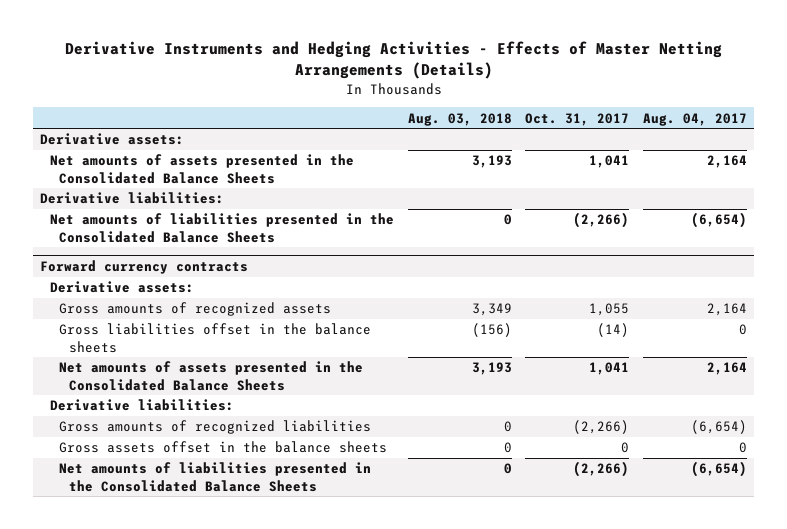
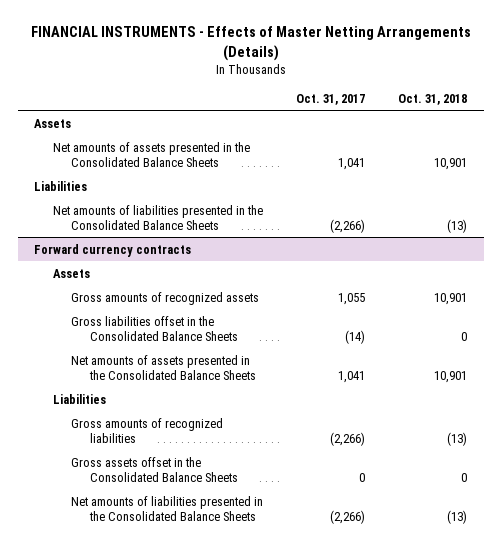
[64,40,722,80] Derivative Instruments and Hedging Activities - Effects of Master Netting Arrangements (Details) -> [30,26,471,61] FINANCIAL INSTRUMENTS - Effects of Master Netting Arrangements (Details)
[407,112,512,126] Aug. 03, 2018 -> none
[643,112,748,126] Aug. 04, 2017 -> none
none -> [398,93,468,105] Oct. 31, 2018
[39,133,184,146] Derivative assets: -> [34,118,72,128] Assets
[39,192,224,205] Derivative liabilities: -> [34,180,88,191] Liabilities
[49,281,194,294] Derivative assets: -> [52,268,90,278] Assets
[59,323,372,353] Gross liabilities offset in the balance sheets -> [71,315,238,341] Gross liabilities offset in the Consolidated Balance Sheets
[49,399,234,412] Derivative liabilities: -> [52,393,106,404] Liabilities
[59,441,388,454] Gross assets offset in the balance sheets -> [71,456,238,482] Gross assets offset in the Consolidated Balance Sheets

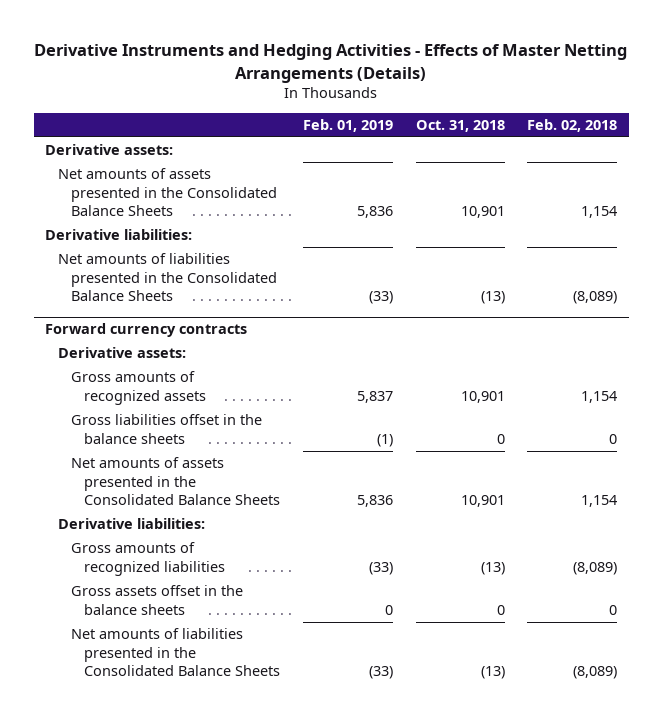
[30,26,471,61] FINANCIAL INSTRUMENTS - Effects of Master Netting Arrangements (Details) -> [34,44,628,83] Derivative Instruments and Hedging Activities - Effects of Master Netting Arrangements (Details)
[296,93,366,105] Oct. 31, 2017 -> none
none -> [303,119,394,133] Feb. 01, 2019
none -> [527,119,618,133] Feb. 02, 2018
[34,118,72,128] Assets -> [44,144,173,156] Derivative assets:
[34,180,88,191] Liabilities -> [44,229,192,241] Derivative liabilities:
[52,268,90,278] Assets -> [58,347,187,359] Derivative assets:
[71,315,238,341] Gross liabilities offset in the Consolidated Balance Sheets -> [71,414,263,444] Gross liabilities offset in the balance sheets
[52,393,106,404] Liabilities -> [58,518,206,530] Derivative liabilities:
[71,456,238,482] Gross assets offset in the Consolidated Balance Sheets -> [71,585,244,615] Gross assets offset in the balance sheets

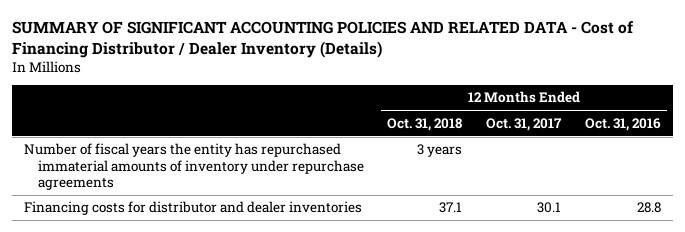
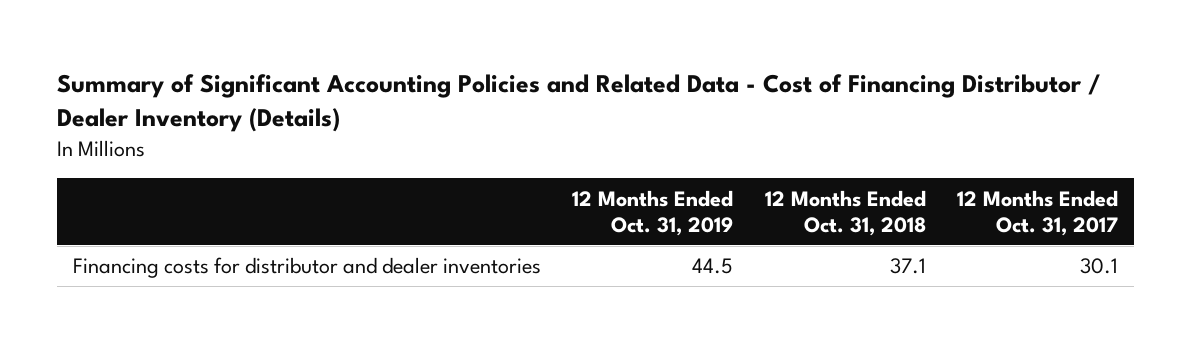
[12,20,635,58] SUMMARY OF SIGNIFICANT ACCOUNTING POLICIES AND RELATED DATA - Cost of Financing Distributor / Dealer Inventory (Details) -> [57,73,1102,133] Summary of Significant Accounting Policies and Related Data - Cost of Financing Distributor / Dealer Inventory (Details)
[584,117,661,131] Oct. 31, 2016 -> none
none -> [572,189,734,236] 12 Months Ended Oct. 31, 2019
[23,143,364,190] Number of fiscal years the entity has repurchased immaterial amounts of inventory under repurchase agreements -> none

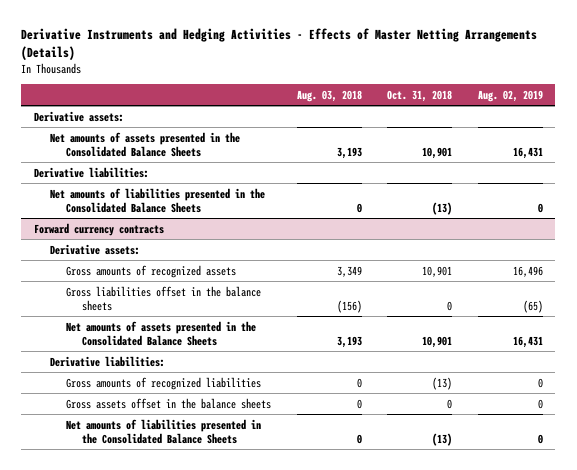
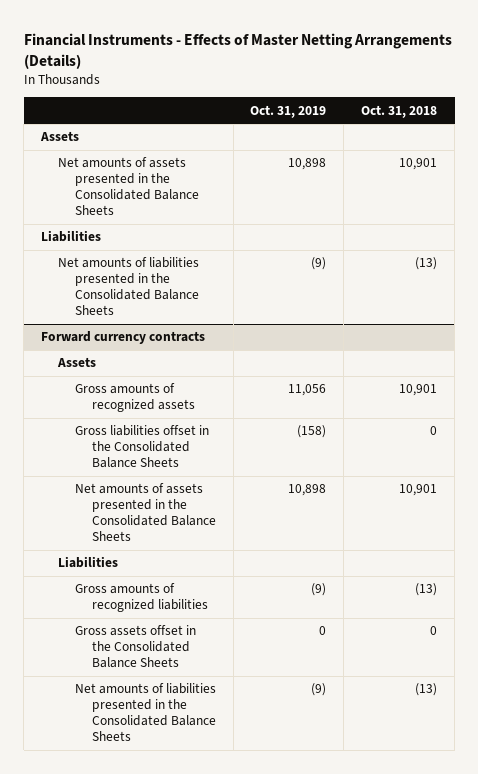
[21,28,538,61] Derivative Instruments and Hedging Activities - Effects of Master Netting Arrangements (Details) -> [23,32,452,69] Financial Instruments - Effects of Master Netting Arrangements (Details)
[296,89,362,102] Aug. 03, 2018 -> none
[477,89,543,102] Aug. 02, 2019 -> none
none -> [250,104,327,118] Oct. 31, 2019
[34,110,125,122] Derivative assets: -> [39,131,79,142] Assets
[34,166,150,178] Derivative liabilities: -> [40,230,101,243] Liabilities
[50,243,141,255] Derivative assets: -> [56,357,96,368] Assets
[66,285,262,311] Gross liabilities offset in the balance sheets -> [74,425,209,469] Gross liabilities offset in the Consolidated Balance Sheets
[50,355,166,367] Derivative liabilities: -> [57,556,118,569] Liabilities
[66,397,272,409] Gross assets offset in the balance sheets -> [74,625,196,669] Gross assets offset in the Consolidated Balance Sheets

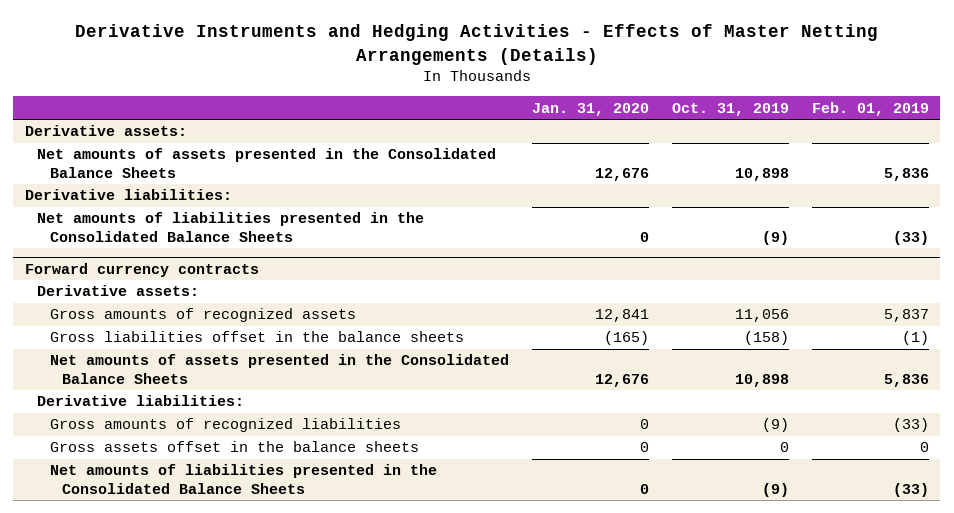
[23,32,452,69] Financial Instruments - Effects of Master Netting Arrangements (Details) -> [74,23,878,65] Derivative Instruments and Hedging Activities - Effects of Master Netting Arrangements (Details)
[361,104,438,118] Oct. 31, 2018 -> none
none -> [531,102,649,116] Jan. 31, 2020
none -> [811,101,929,116] Feb. 01, 2019
[39,131,79,142] Assets -> [24,125,187,137] Derivative assets:
[40,230,101,243] Liabilities -> [24,189,232,201] Derivative liabilities:
[56,357,96,368] Assets -> [37,285,200,297] Derivative assets:
[74,425,209,469] Gross liabilities offset in the Consolidated Balance Sheets -> [49,331,464,343] Gross liabilities offset in the balance sheets
[57,556,118,569] Liabilities -> [37,395,245,407] Derivative liabilities:
[74,625,196,669] Gross assets offset in the Consolidated Balance Sheets -> [49,441,419,453] Gross assets offset in the balance sheets

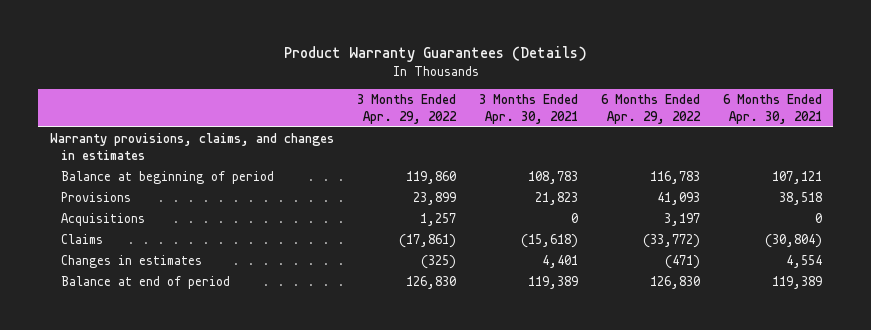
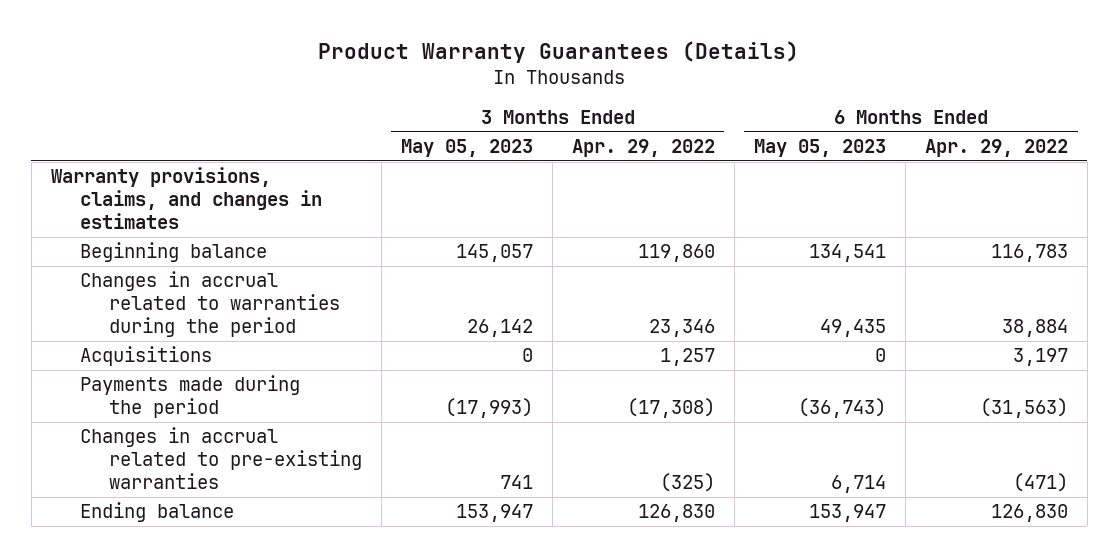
[478,93,578,124] 3 Months Ended Apr. 30, 2021 -> none
[722,93,822,124] 6 Months Ended Apr. 30, 2021 -> none
none -> [400,138,533,157] May 05, 2023
none -> [753,138,886,157] May 05, 2023
[61,191,132,202] Provisions -> none
[61,170,275,184] Balance at beginning of period -> [79,242,267,263] Beginning balance
none -> [79,271,340,338] Changes in accrual related to warranties during the period
[61,233,104,244] Claims -> none
none -> [79,375,300,419] Payments made during the period
[61,254,203,268] Changes in estimates -> [79,427,362,490] Changes in accrual related to pre-existing warranties
[61,275,231,289] Balance at end of period -> [79,502,234,523] Ending balance

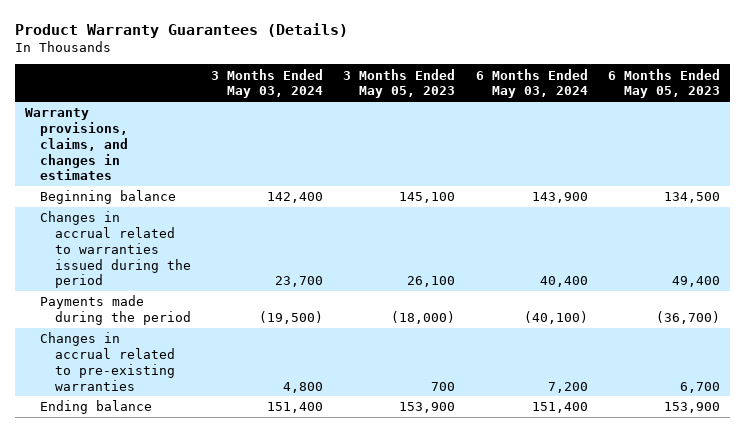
[571,138,715,157] Apr. 29, 2022 -> none
[924,138,1068,157] Apr. 29, 2022 -> none
none -> [211,68,324,99] 3 Months Ended May 03, 2024
none -> [475,68,588,99] 6 Months Ended May 03, 2024
[79,346,212,367] Acquisitions -> none
[455,244,533,263] 145,057 -> [399,192,456,204] 145,100
[808,244,886,263] 134,541 -> [663,192,720,204] 134,500
[79,271,340,338] Changes in accrual related to warranties during the period -> [39,211,191,289] Changes in accrual related to warranties issued during the period
[466,319,533,338] 26,142 -> [407,276,456,288] 26,100
[819,319,886,338] 49,435 -> [671,276,720,288] 49,400
[444,398,533,419] (17,993) -> [391,310,456,324] (18,000)
[797,398,886,419] (36,743) -> [655,310,720,324] (36,700)
[499,475,533,490] 741 -> [431,381,456,391] 700
[830,475,886,494] 6,714 -> [679,381,720,393] 6,700
[455,504,533,523] 153,947 -> [399,402,456,414] 153,900
[808,504,886,523] 153,947 -> [663,402,720,414] 153,900

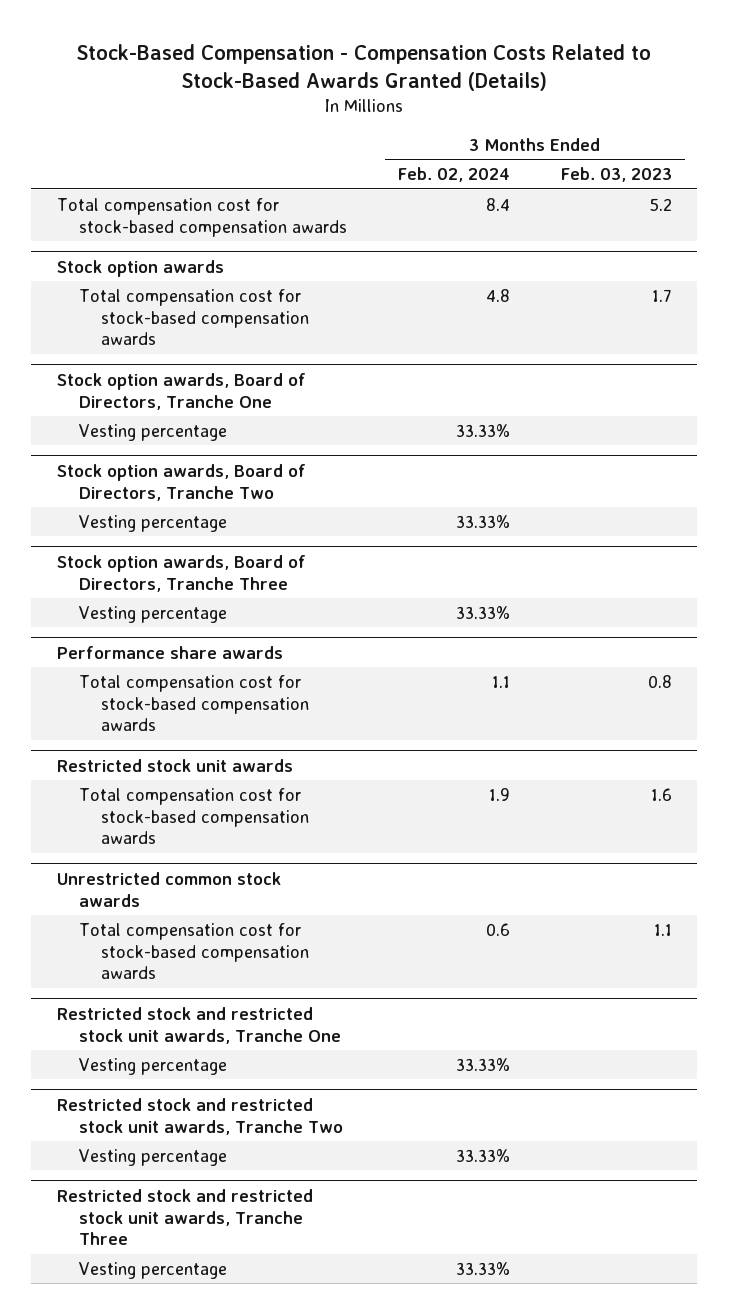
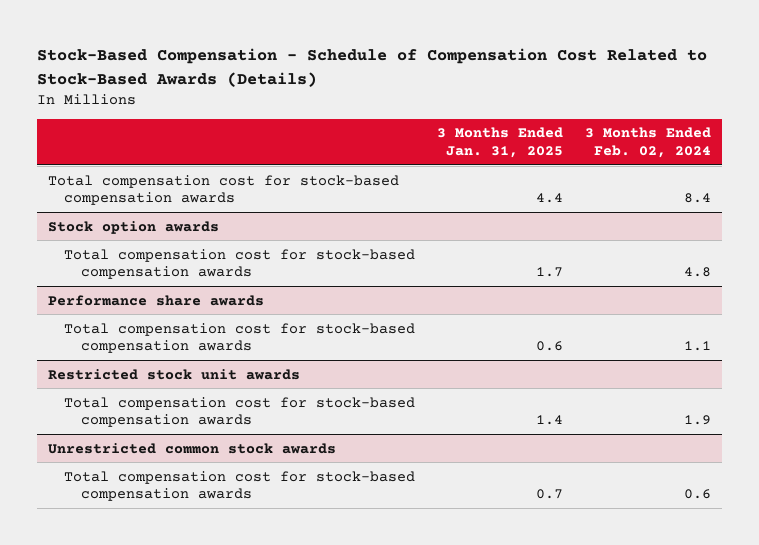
[76,43,652,91] Stock-Based Compensation - Compensation Costs Related to Stock-Based Awards Granted (Details) -> [37,48,708,87] Stock-Based Compensation - Schedule of Compensation Cost Related to Stock-Based Awards (Details)
[560,167,672,183] Feb. 03, 2023 -> none
none -> [437,127,564,158] 3 Months Ended Jan. 31, 2025
[56,372,306,410] Stock option awards, Board of Directors, Tranche One -> none
[78,423,227,441] Vesting percentage -> none
[56,463,306,501] Stock option awards, Board of Directors, Tranche Two -> none
[78,514,227,532] Vesting percentage -> none
[56,554,306,592] Stock option awards, Board of Directors, Tranche Three -> none
[78,605,227,623] Vesting percentage -> none
[56,1006,341,1044] Restricted stock and restricted stock unit awards, Tranche One -> none
[78,1057,227,1075] Vesting percentage -> none
[56,1097,343,1135] Restricted stock and restricted stock unit awards, Tranche Two -> none
[78,1148,227,1166] Vesting percentage -> none
[56,1188,313,1246] Restricted stock and restricted stock unit awards, Tranche Three -> none
[78,1261,227,1279] Vesting percentage -> none

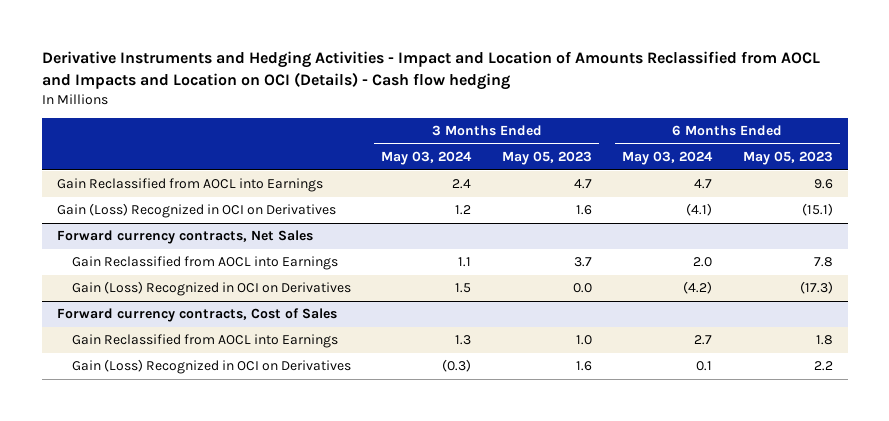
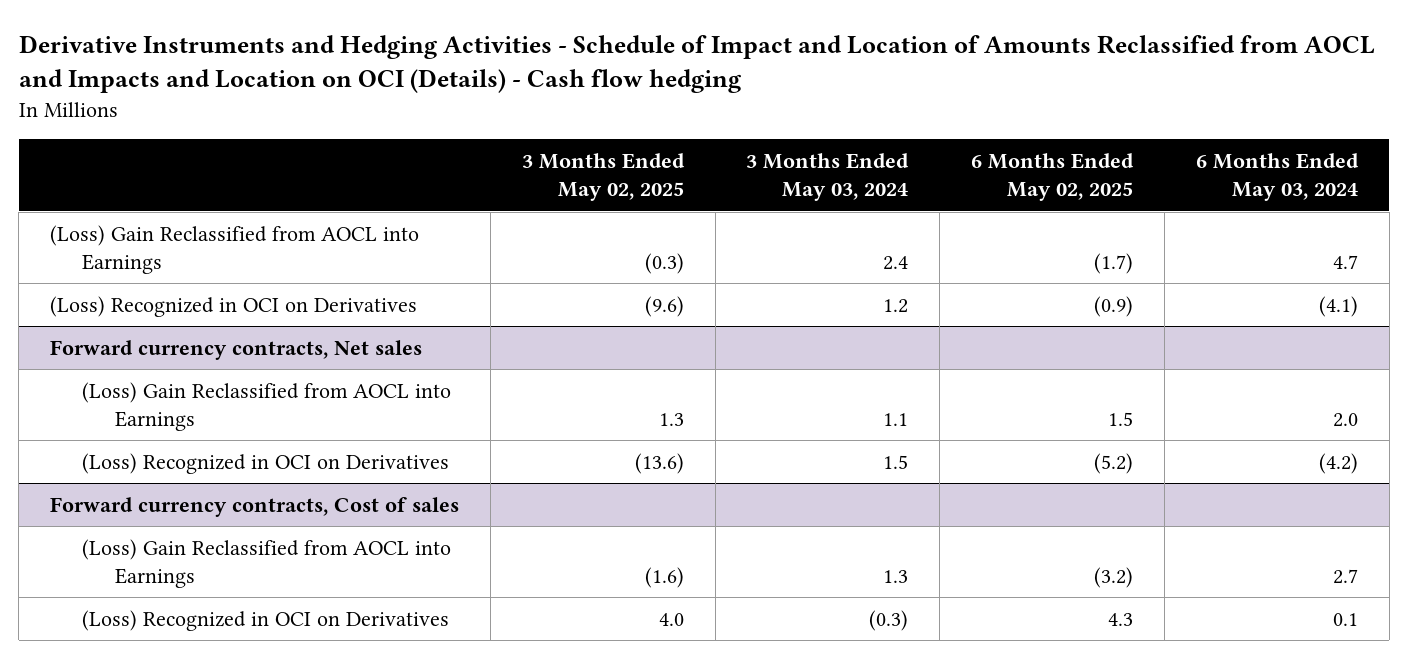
[41,51,820,91] Derivative Instruments and Hedging Activities - Impact and Location of Amounts Reclassified from AOCL and Impacts and Location on OCI (Details) - Cash flow hedging -> [18,35,1375,94] Derivative Instruments and Hedging Activities - Schedule of Impact and Location of Amounts Reclassified from AOCL and Impacts and Location on OCI (Details) - Cash flow hedging
[501,151,592,166] May 05, 2023 -> none
[742,151,833,166] May 05, 2023 -> none
none -> [521,153,685,202] 3 Months Ended May 02, 2025
none -> [971,153,1135,202] 6 Months Ended May 02, 2025
[56,178,323,193] Gain Reclassified from AOCL into Earnings -> [50,224,420,274] (Loss) Gain Reclassified from AOCL into Earnings
[56,203,336,219] Gain (Loss) Recognized in OCI on Derivatives -> [50,295,418,317] (Loss) Recognized in OCI on Derivatives
[56,230,313,245] Forward currency contracts, Net Sales -> [50,339,423,360] Forward currency contracts, Net sales
[72,256,339,271] Gain Reclassified from AOCL into Earnings -> [82,381,452,431] (Loss) Gain Reclassified from AOCL into Earnings
[72,281,352,297] Gain (Loss) Recognized in OCI on Derivatives -> [82,452,450,474] (Loss) Recognized in OCI on Derivatives
[56,308,337,323] Forward currency contracts, Cost of Sales -> [50,496,460,517] Forward currency contracts, Cost of sales
[72,334,339,349] Gain Reclassified from AOCL into Earnings -> [82,538,452,588] (Loss) Gain Reclassified from AOCL into Earnings
[72,359,352,375] Gain (Loss) Recognized in OCI on Derivatives -> [82,609,450,631] (Loss) Recognized in OCI on Derivatives

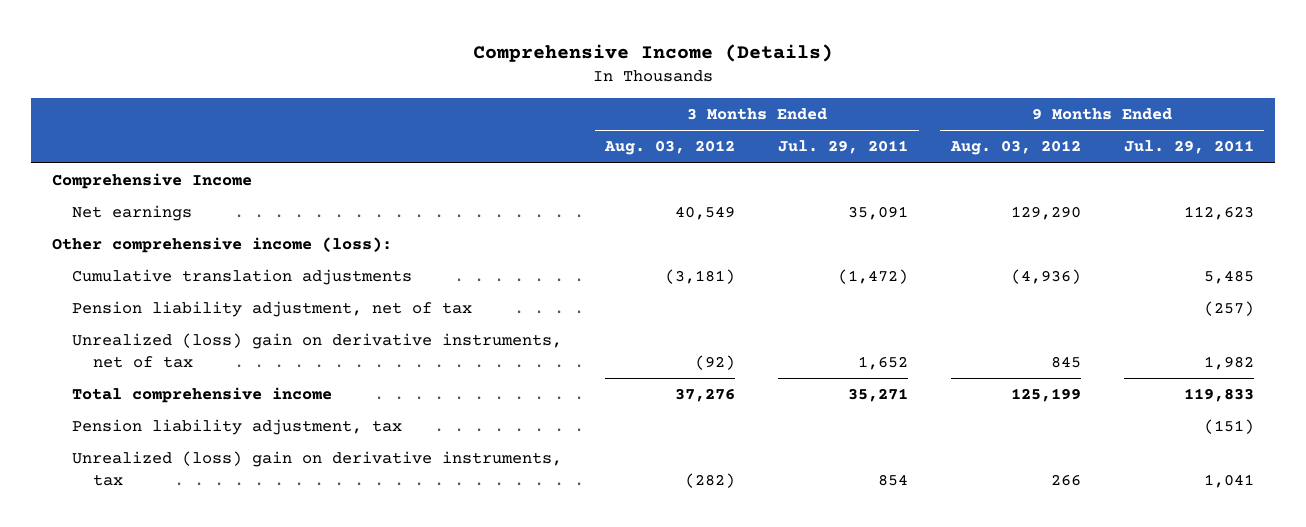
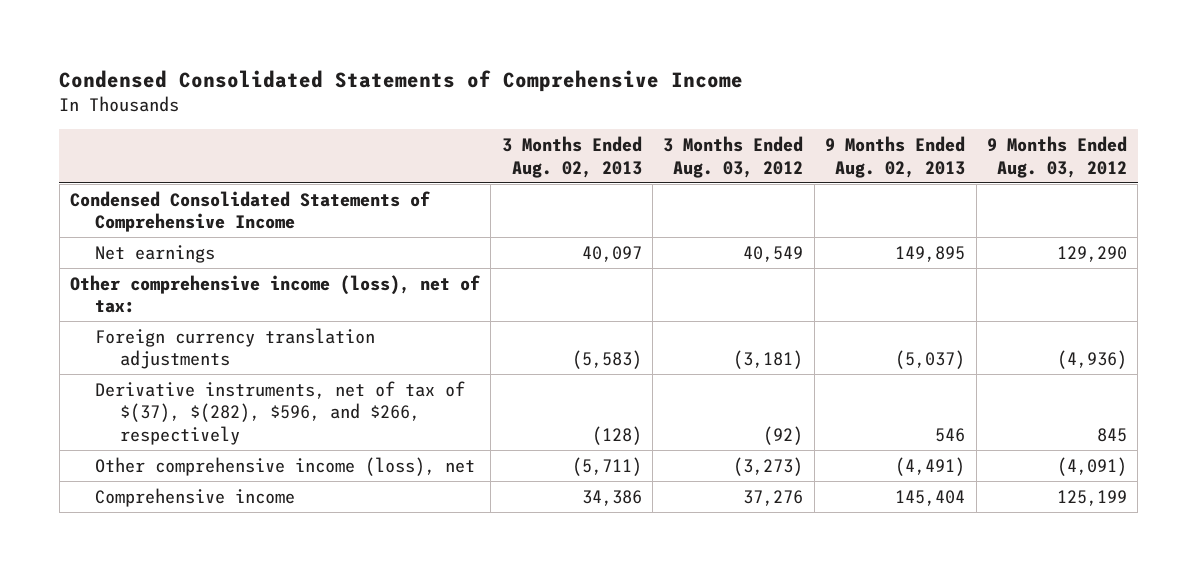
[472,43,833,62] Comprehensive Income (Details) -> [59,69,744,92] Condensed Consolidated Statements of Comprehensive Income
[778,140,909,155] Jul. 29, 2011 -> none
[1123,140,1254,155] Jul. 29, 2011 -> none
none -> [501,136,642,178] 3 Months Ended Aug. 02, 2013
none -> [825,136,966,178] 9 Months Ended Aug. 02, 2013
[52,173,253,190] Comprehensive Income -> none
none -> [69,190,430,233] Condensed Consolidated Statements of Comprehensive Income
[72,301,473,318] Pension liability adjustment, net of tax -> none
[72,419,403,436] Pension liability adjustment, tax -> none
[72,451,563,487] Unrealized (loss) gain on derivative instruments, tax -> none
[52,237,393,254] Other comprehensive income (loss): -> [69,274,480,314] Other comprehensive income (loss), net of tax:
[72,269,413,286] Cumulative translation adjustments -> [95,327,376,370] Foreign currency translation adjustments
[72,333,563,369] Unrealized (loss) gain on derivative instruments, net of tax -> [95,380,466,446] Derivative instruments, net of tax of $(37), $(282), $596, and $266, respectively
none -> [95,456,476,476] Other comprehensive income (loss), net
[72,387,333,404] Total comprehensive income -> [95,487,296,507] Comprehensive income

